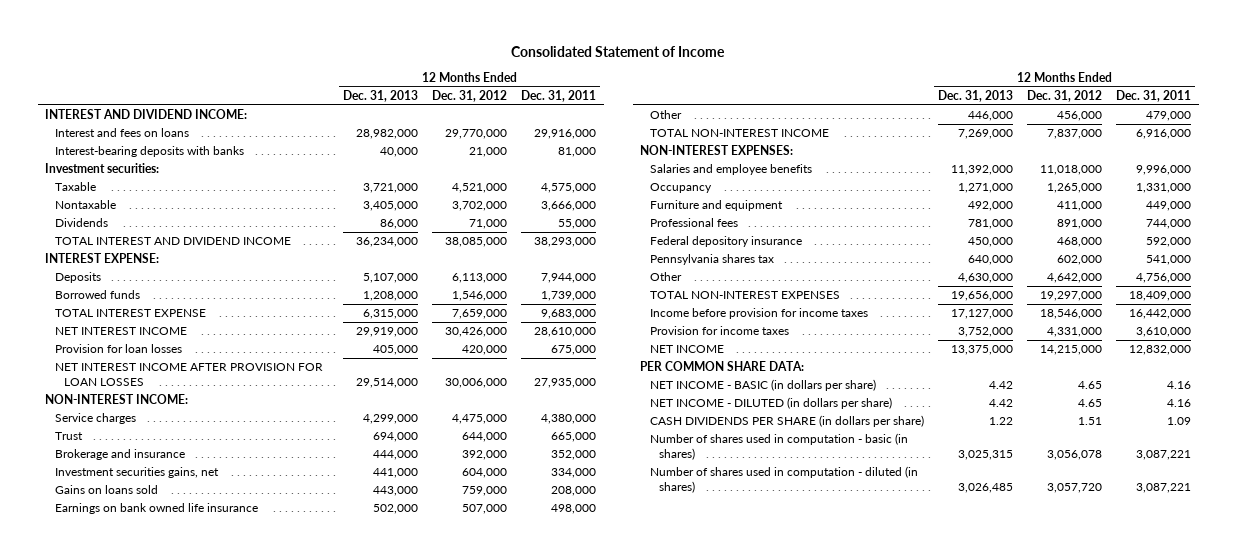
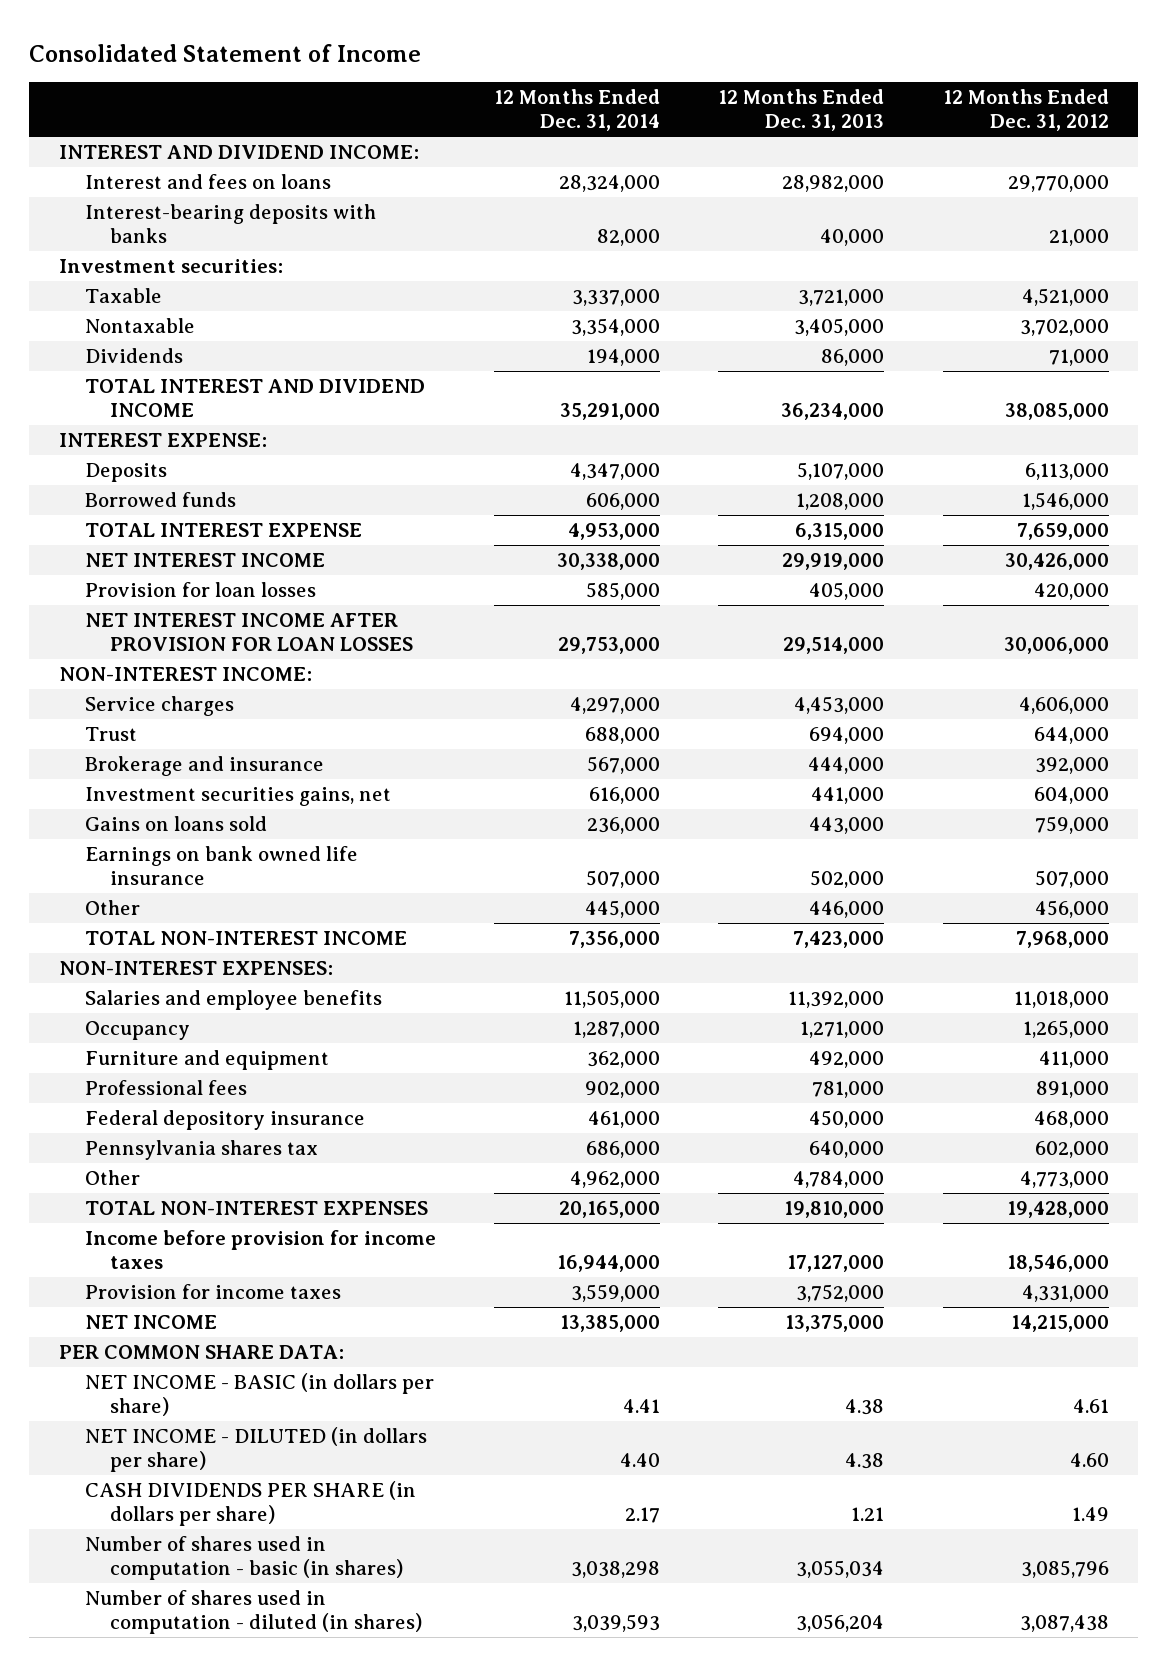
[521,89,597,102] Dec. 31, 2011 -> none
none -> [494,89,661,132] 12 Months Ended Dec. 31, 2014
[362,414,418,425] 4,299,000 -> [794,696,885,715] 4,453,000
[452,414,508,425] 4,475,000 -> [1018,697,1109,715] 4,606,000
[957,129,1013,140] 7,269,000 -> [793,931,885,949] 7,423,000
[1047,129,1103,140] 7,837,000 -> [1015,931,1109,949] 7,968,000
[957,273,1013,284] 4,630,000 -> [793,1171,885,1189] 4,784,000
[1047,273,1103,284] 4,642,000 -> [1019,1171,1109,1189] 4,773,000
[950,291,1013,302] 19,656,000 -> [784,1201,885,1219] 19,810,000
[1040,291,1103,302] 19,297,000 -> [1006,1201,1109,1219] 19,428,000
[988,381,1013,390] 4.42 -> [845,1399,885,1416] 4.38
[1078,381,1103,390] 4.65 -> [1072,1399,1109,1414] 4.61
[988,399,1013,408] 4.42 -> [845,1453,885,1470] 4.38
[1078,399,1103,408] 4.65 -> [1069,1453,1109,1468] 4.60
[988,417,1013,426] 1.22 -> [851,1507,885,1522] 1.21
[1078,417,1103,426] 1.51 -> [1071,1507,1109,1522] 1.49
[957,450,1013,461] 3,025,315 -> [796,1560,885,1579] 3,055,034
[1047,450,1103,461] 3,056,078 -> [1020,1560,1109,1579] 3,085,796
[957,483,1013,494] 3,026,485 -> [796,1614,885,1633] 3,056,204
[1047,483,1103,494] 3,057,720 -> [1019,1615,1109,1633] 3,087,438

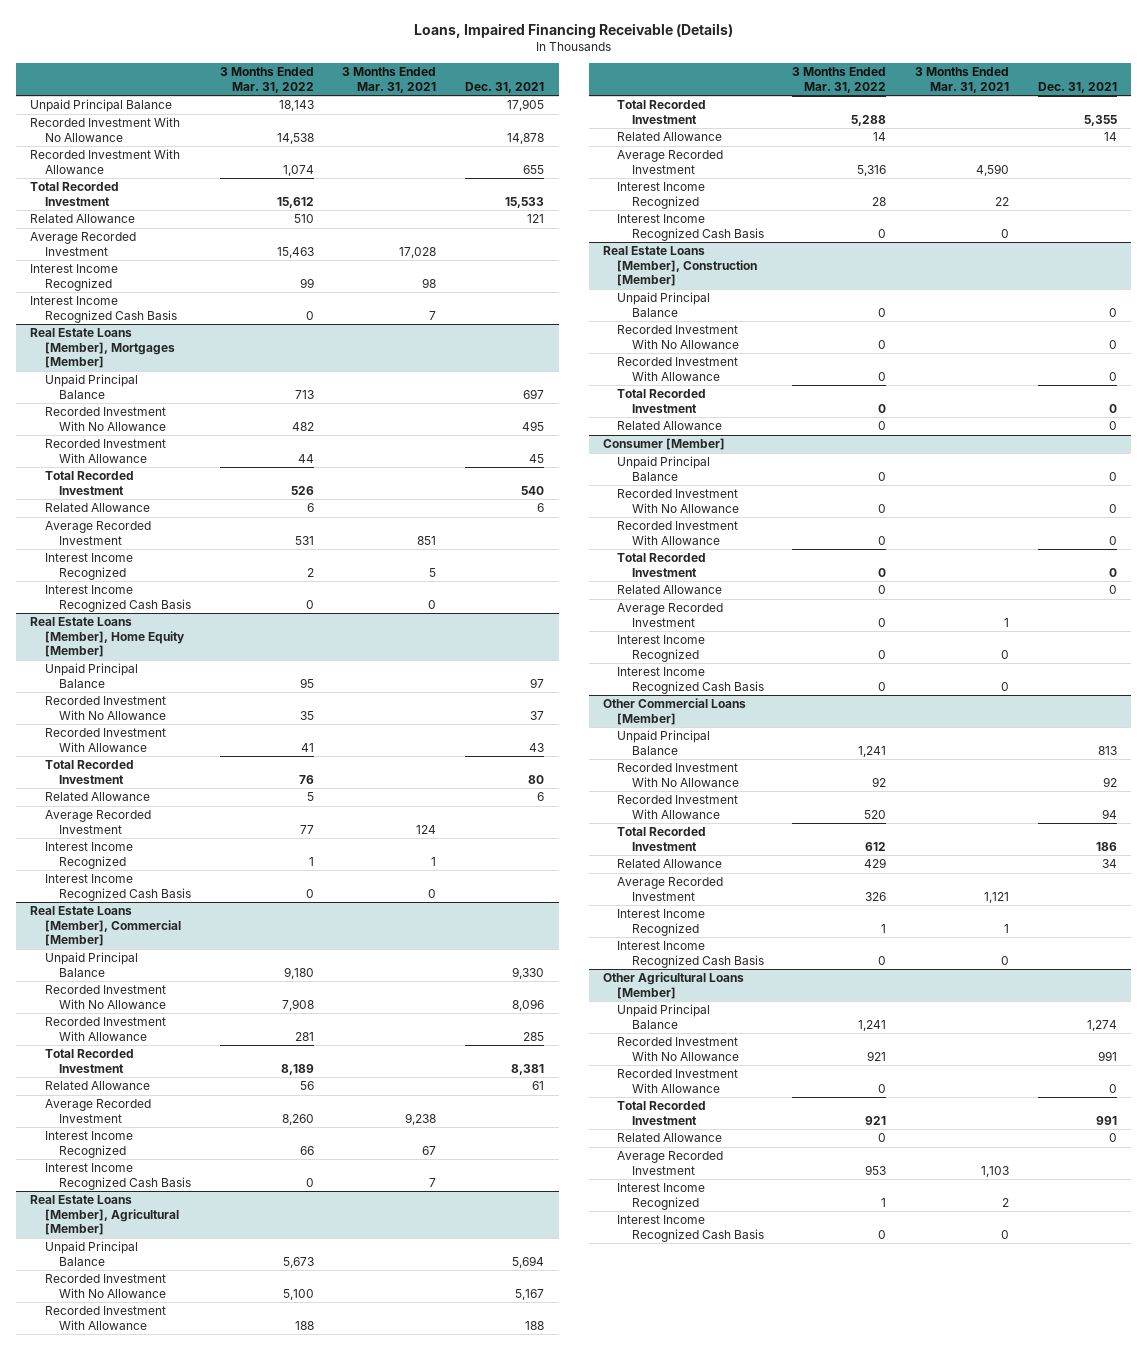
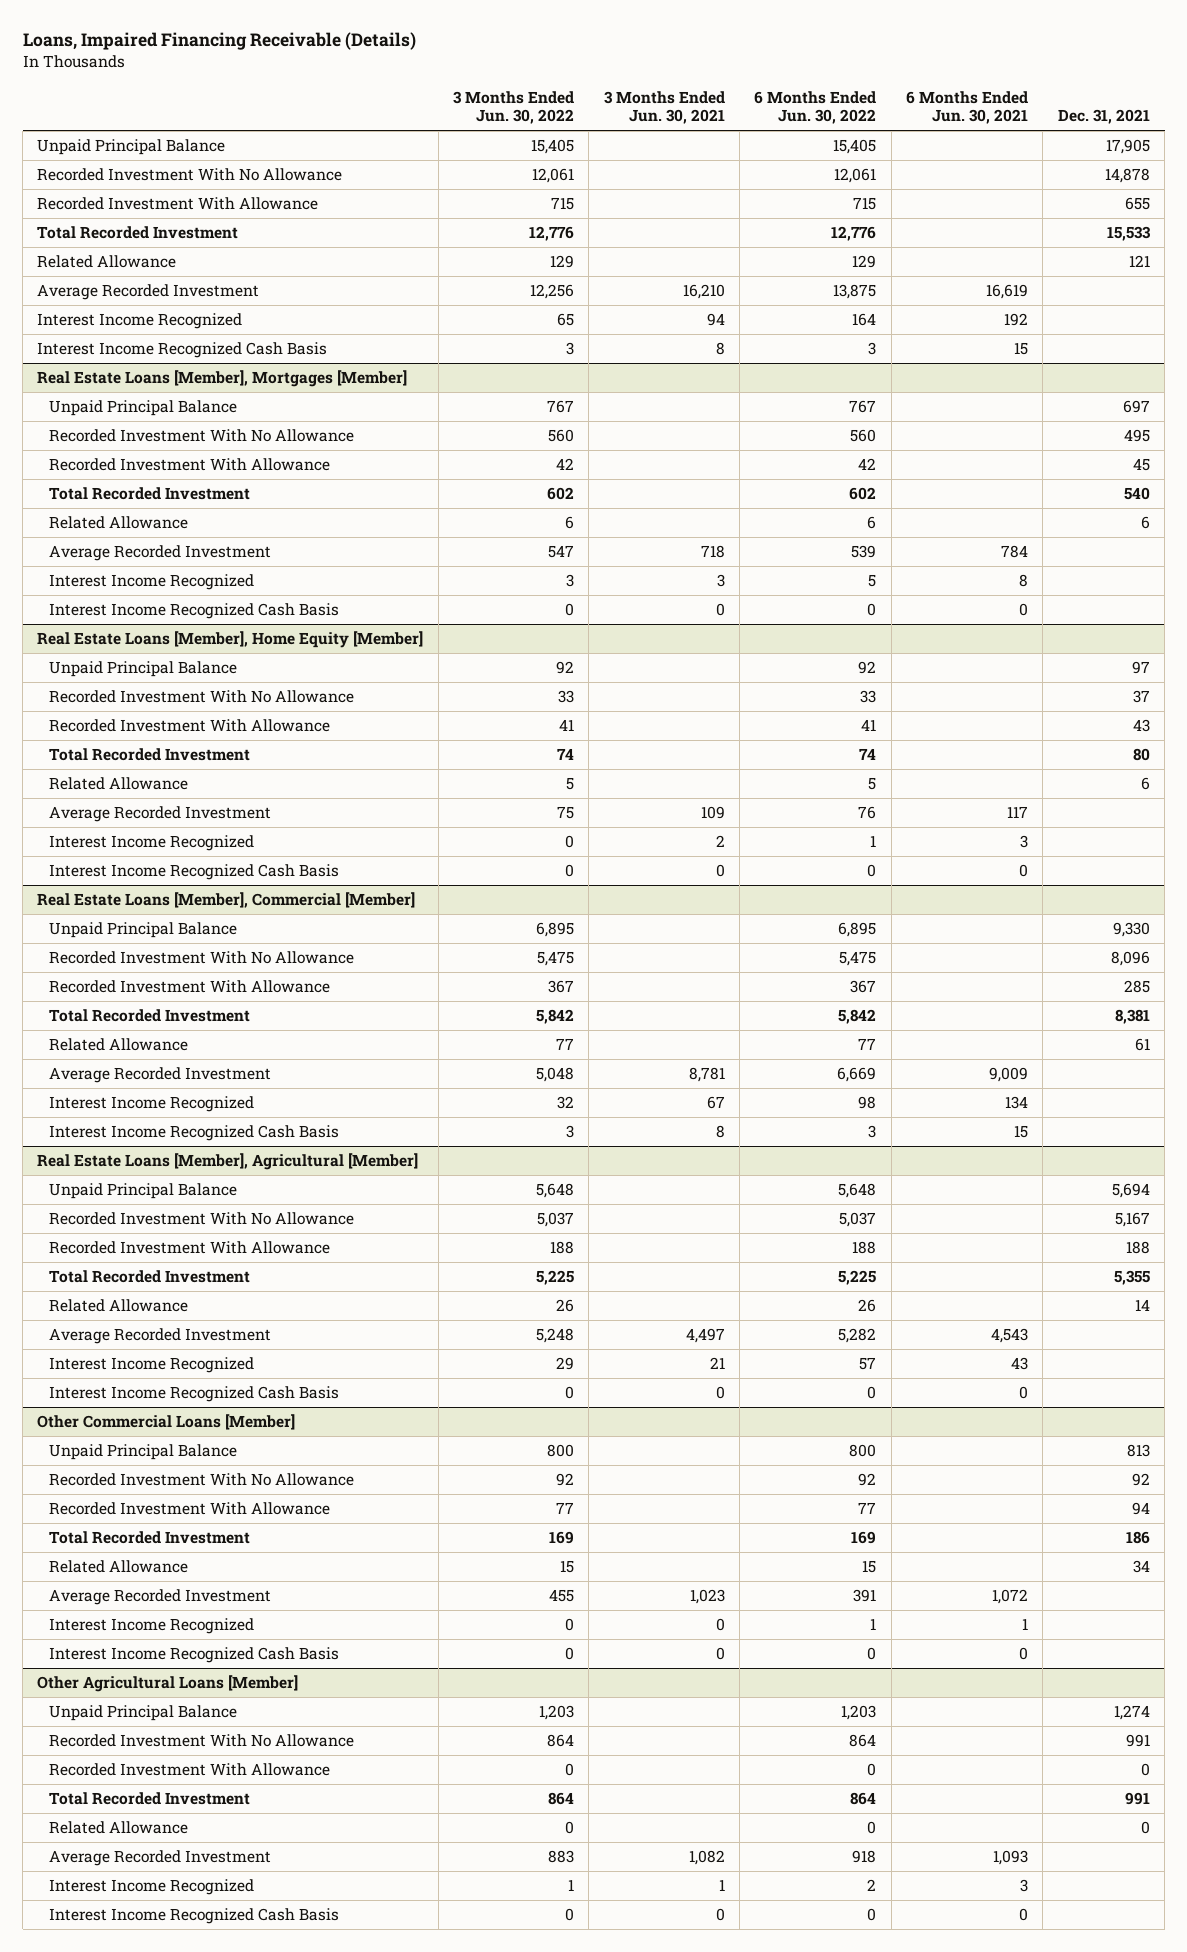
[219,67,314,93] 3 Months Ended Mar. 31, 2022 -> none
[342,67,437,93] 3 Months Ended Mar. 31, 2021 -> none
none -> [453,90,575,125] 3 Months Ended Jun. 30, 2022
none -> [603,90,725,125] 3 Months Ended Jun. 30, 2021
none -> [754,90,877,125] 6 Months Ended Jun. 30, 2022
none -> [906,90,1029,125] 6 Months Ended Jun. 30, 2021
[603,246,758,287] Real Estate Loans [Member], Construction [Member] -> none
[617,292,711,317] Unpaid Principal Balance -> none
[617,325,739,349] Recorded Investment With No Allowance -> none
[617,357,739,381] Recorded Investment With Allowance -> none
[617,389,707,413] Total Recorded Investment -> none
[617,421,723,431] Related Allowance -> none
[603,438,726,451] Consumer [Member] -> none
[617,456,711,481] Unpaid Principal Balance -> none
[617,489,739,513] Recorded Investment With No Allowance -> none
[617,521,739,545] Recorded Investment With Allowance -> none
[617,553,707,577] Total Recorded Investment -> none
[617,585,723,595] Related Allowance -> none
[617,603,724,627] Average Recorded Investment -> none
[617,635,706,662] Interest Income Recognized -> none
[617,667,764,694] Interest Income Recognized Cash Basis -> none

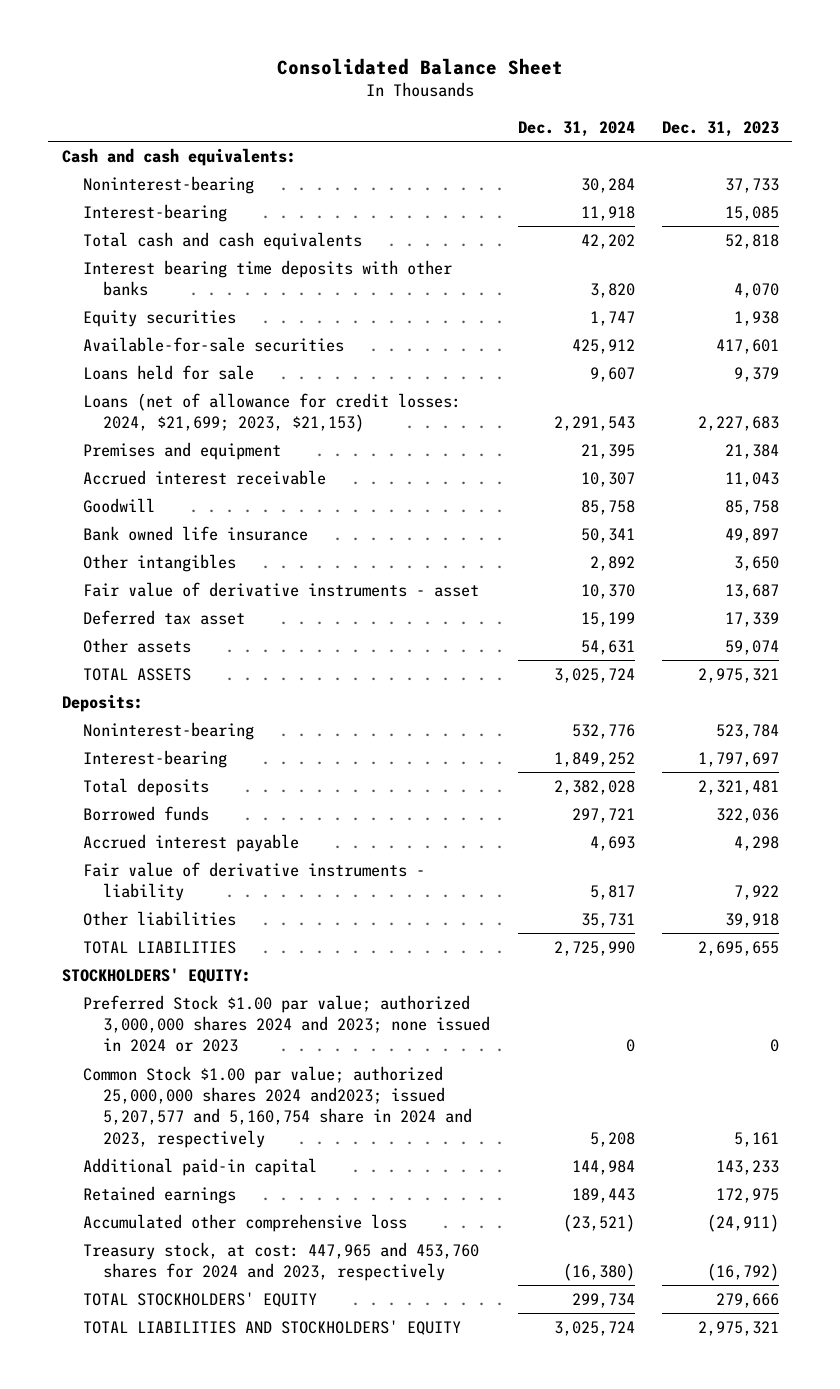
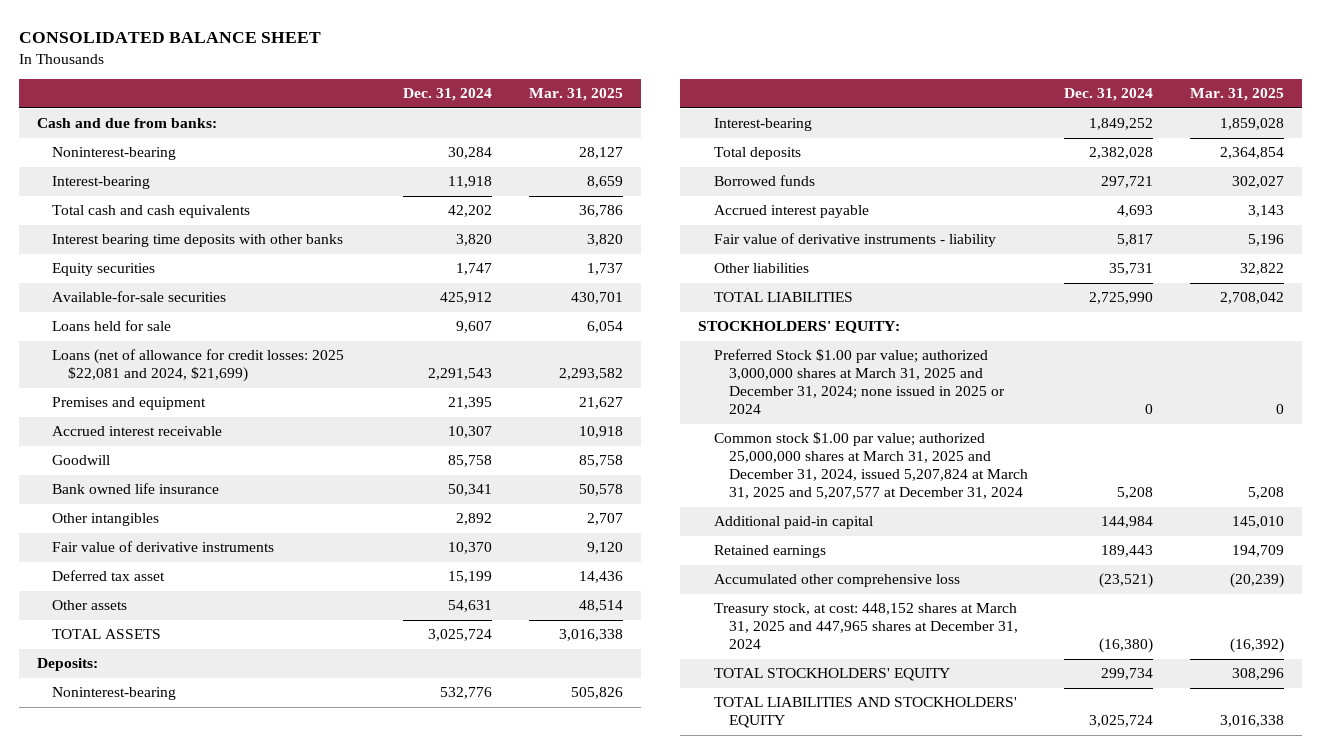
[277,58,564,76] Consolidated Balance Sheet -> [18,31,321,43] CONSOLIDATED BALANCE SHEET
[661,120,779,137] Dec. 31, 2023 -> none
none -> [529,88,624,102] Mar. 31, 2025
[61,147,296,166] Cash and cash equivalents: -> [37,118,218,129] Cash and due from banks:
[82,392,461,433] Loans (net of allowance for credit losses: 2024, $21,699; 2023, $21,153) -> [52,349,345,383] Loans (net of allowance for credit losses: 2025 $22,081 and 2024, $21,699)
[82,581,479,597] Fair value of derivative instruments - asset -> [52,541,275,553] Fair value of derivative instruments
[82,994,491,1053] Preferred Stock $1.00 par value; authorized 3,000,000 shares 2024 and 2023; none issued in 2024 or 2023 -> [713,349,1005,415] Preferred Stock $1.00 par value; authorized 3,000,000 shares at March 31, 2025 and December 31, 2024; none issued in 2025 or 2024
[82,1065,473,1148] Common Stock $1.00 par value; authorized 25,000,000 shares 2024 and2023; issued 5,207,577 and 5,160,754 share in 2024 and 2023, respectively -> [713,432,1028,500] Common stock $1.00 par value; authorized 25,000,000 shares at March 31, 2025 and December 31, 2024, issued 5,207,824 at March 31, 2025 and 5,207,577 at December 31, 2024
[82,1241,479,1282] Treasury stock, at cost: 447,965 and 453,760 shares for 2024 and 2023, respectively -> [713,603,1018,650] Treasury stock, at cost: 448,152 shares at March 31, 2025 and 447,965 shares at December 31, 2024

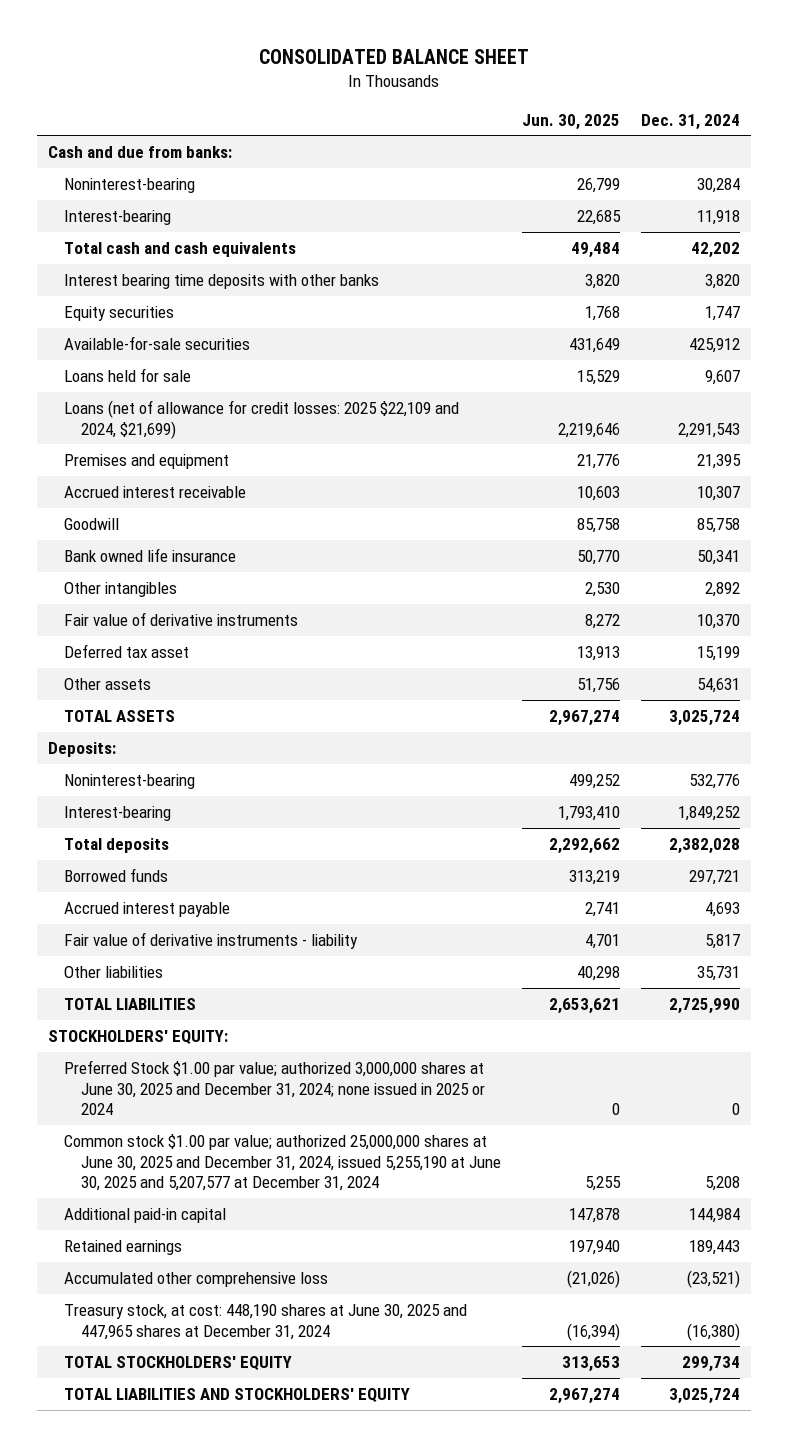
[529,88,624,102] Mar. 31, 2025 -> none
none -> [522,113,621,130] Jun. 30, 2025
[52,349,345,383] Loans (net of allowance for credit losses: 2025 $22,081 and 2024, $21,699) -> [64,399,460,439] Loans (net of allowance for credit losses: 2025 $22,109 and 2024, $21,699)
[713,349,1005,415] Preferred Stock $1.00 par value; authorized 3,000,000 shares at March 31, 2025 and December 31, 2024; none issued in 2025 or 2024 -> [64,1059,485,1116] Preferred Stock $1.00 par value; authorized 3,000,000 shares at June 30, 2025 and December 31, 2024; none issued in 2025 or 2024
[713,432,1028,500] Common stock $1.00 par value; authorized 25,000,000 shares at March 31, 2025 and December 31, 2024, issued 5,207,824 at March 31, 2025 and 5,207,577 at December 31, 2024 -> [64,1133,501,1192] Common stock $1.00 par value; authorized 25,000,000 shares at June 30, 2025 and December 31, 2024, issued 5,255,190 at June 30, 2025 and 5,207,577 at December 31, 2024
[713,603,1018,650] Treasury stock, at cost: 448,152 shares at March 31, 2025 and 447,965 shares at December 31, 2024 -> [64,1303,468,1340] Treasury stock, at cost: 448,190 shares at June 30, 2025 and 447,965 shares at December 31, 2024

